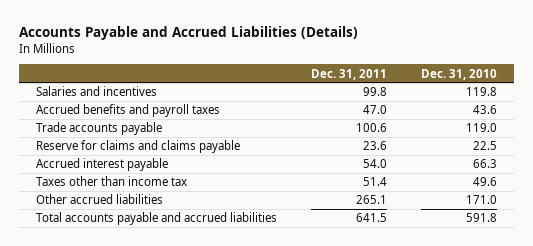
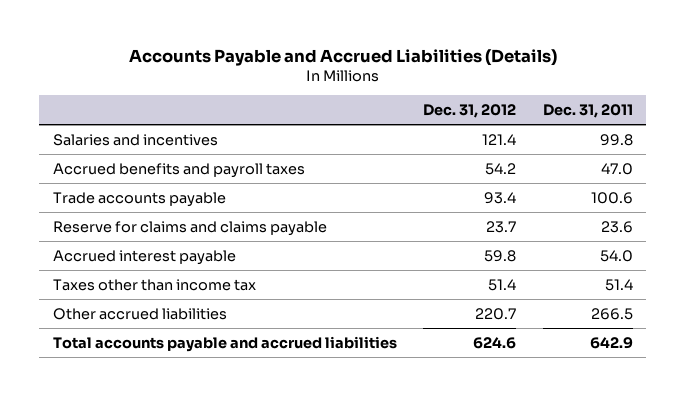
[421,68,498,80] Dec. 31, 2010 -> none
none -> [423,104,517,119] Dec. 31, 2012
[356,195,388,205] 265.1 -> [590,307,633,320] 266.5
[356,213,388,223] 641.5 -> [589,336,633,349] 642.9

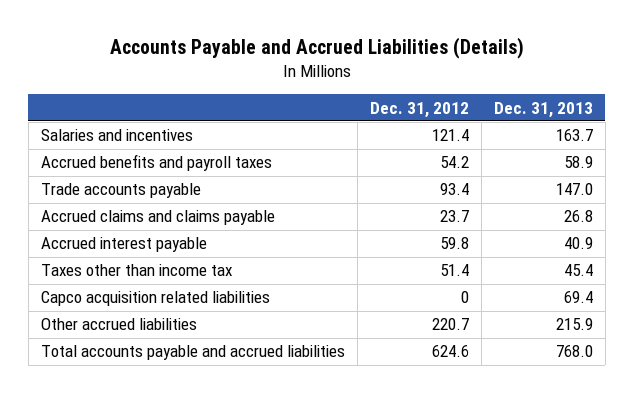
[542,104,633,119] Dec. 31, 2011 -> none
none -> [493,101,593,118] Dec. 31, 2013
[52,220,327,236] Reserve for claims and claims payable -> [40,210,275,226] Accrued claims and claims payable
none -> [40,291,270,307] Capco acquisition related liabilities

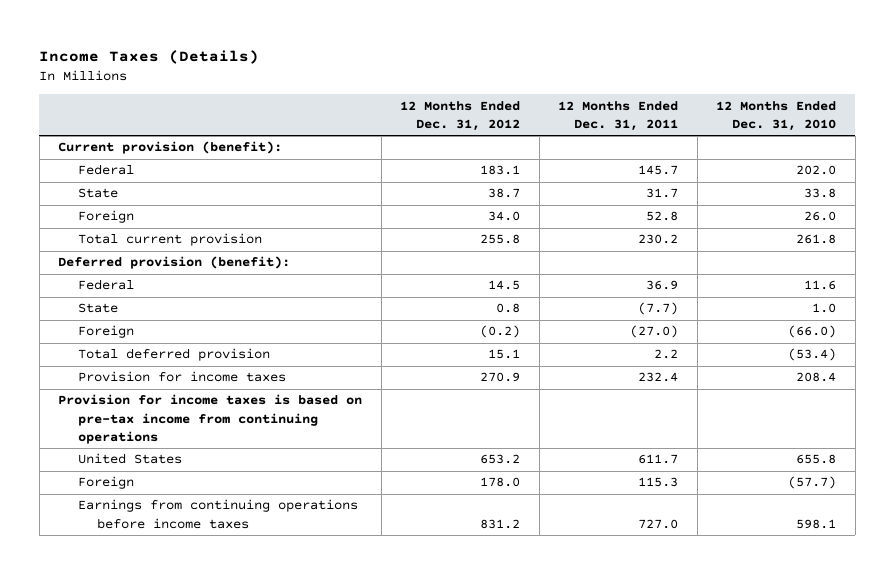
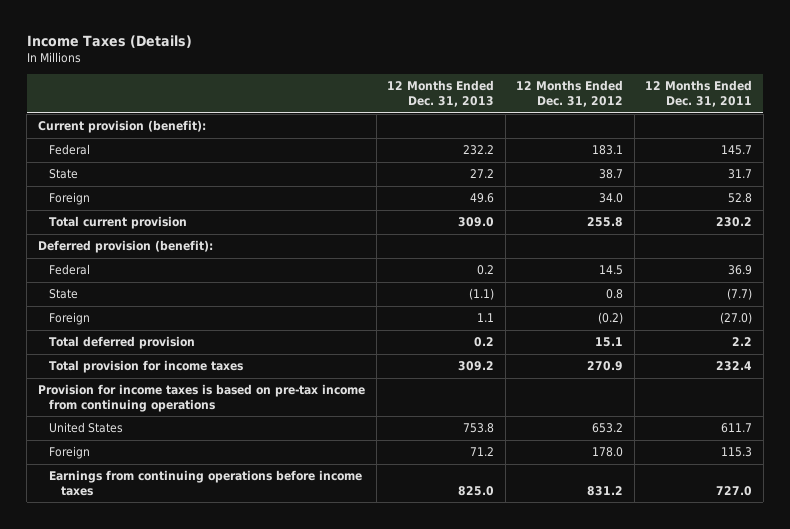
[716,100,837,131] 12 Months Ended Dec. 31, 2010 -> none
none -> [387,80,495,108] 12 Months Ended Dec. 31, 2013
[77,371,286,383] Provision for income taxes -> [49,360,244,374] Total provision for income taxes

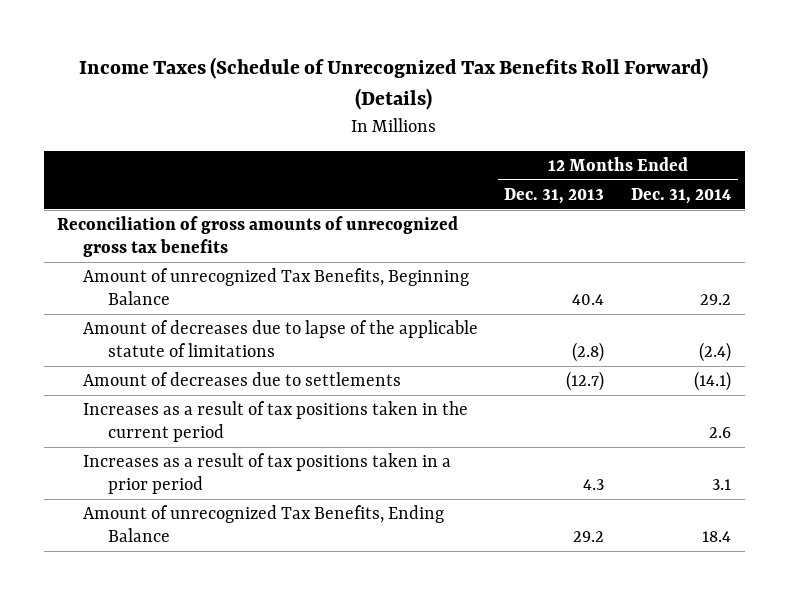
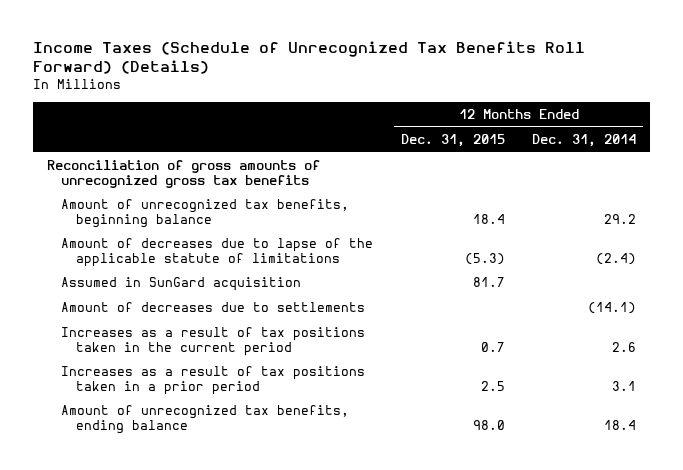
[504,187,605,204] Dec. 31, 2013 -> none
none -> [400,134,505,148] Dec. 31, 2015
[82,267,469,306] Amount of unrecognized Tax Benefits, Beginning Balance -> [61,199,350,228] Amount of unrecognized tax benefits, beginning balance
none -> [61,277,302,292] Assumed in SunGard acquisition
[82,504,444,543] Amount of unrecognized Tax Benefits, Ending Balance -> [61,405,350,434] Amount of unrecognized tax benefits, ending balance

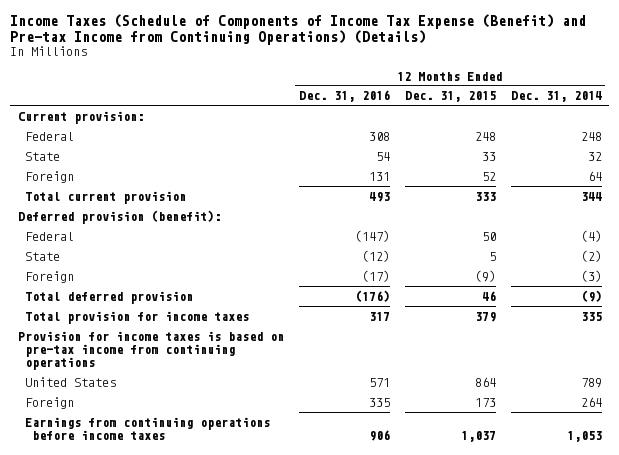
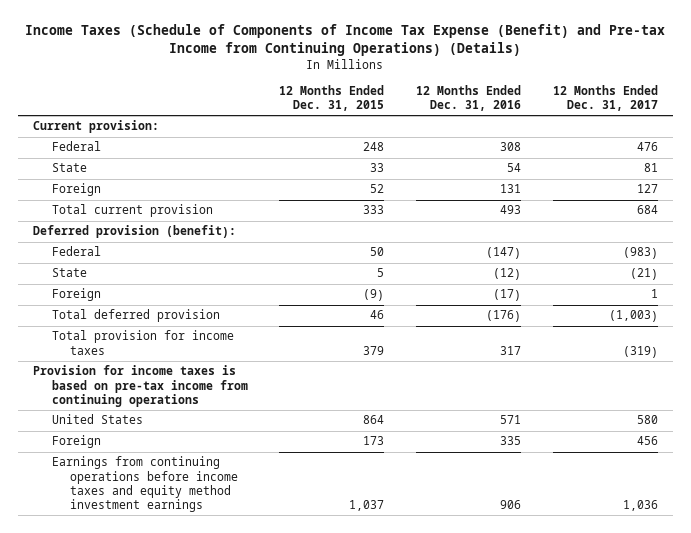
[510,91,602,103] Dec. 31, 2014 -> none
none -> [552,84,658,111] 12 Months Ended Dec. 31, 2017
[24,416,270,440] Earnings from continuing operations before income taxes -> [51,456,238,513] Earnings from continuing operations before income taxes and equity method investment earnings

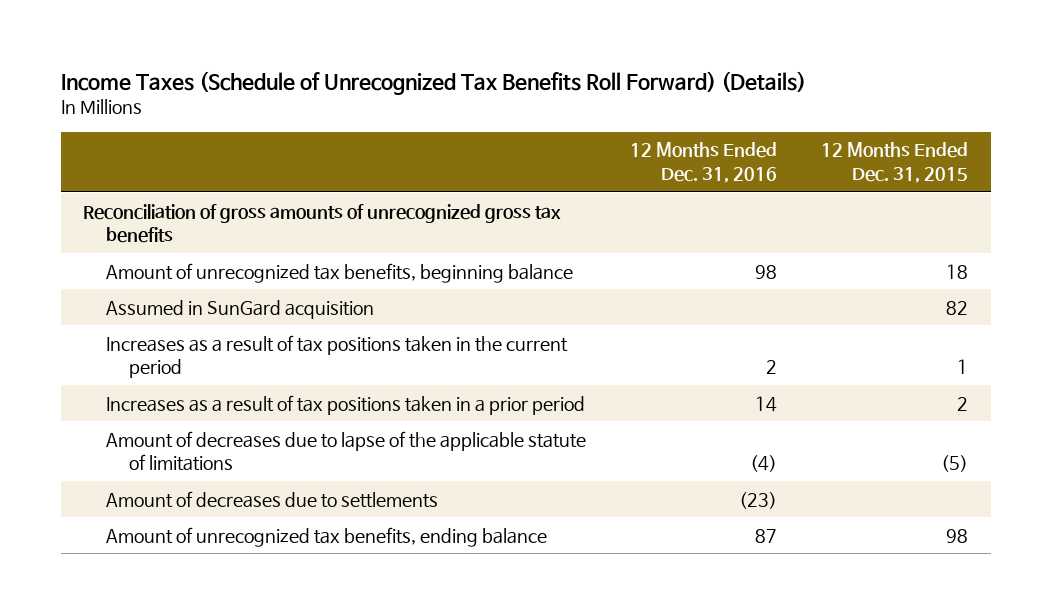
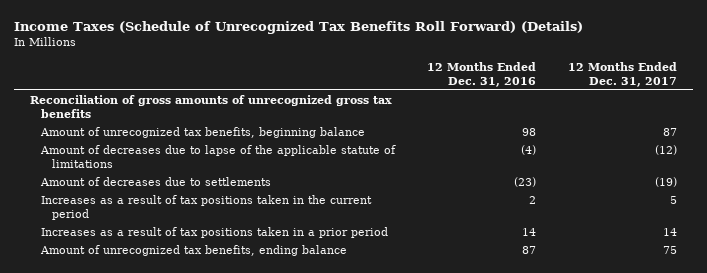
[821,142,969,183] 12 Months Ended Dec. 31, 2015 -> none
none -> [568,61,678,87] 12 Months Ended Dec. 31, 2017
[105,299,374,319] Assumed in SunGard acquisition -> none
[105,334,568,379] Increases as a result of tax positions taken in the current period -> [41,195,373,221] Increases as a result of tax positions taken in the current period
[105,394,585,415] Increases as a result of tax positions taken in a prior period -> [41,227,389,239] Increases as a result of tax positions taken in a prior period

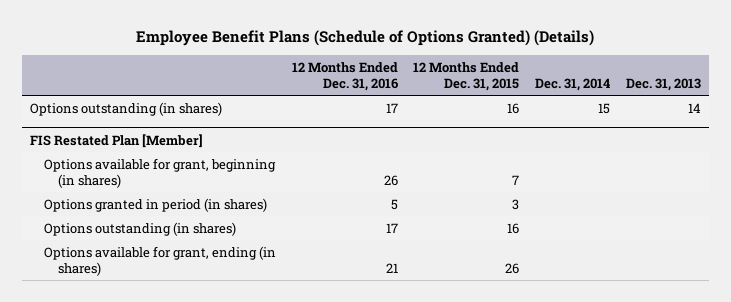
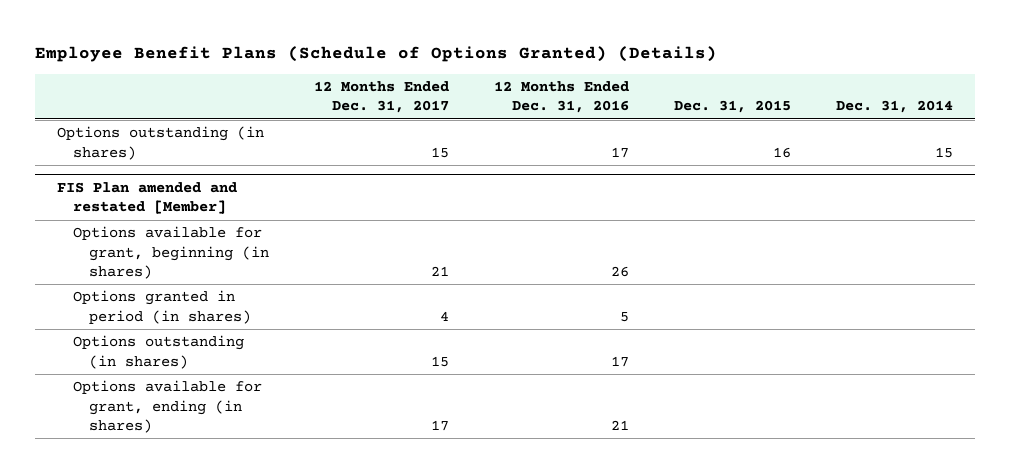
[413,62,520,91] 12 Months Ended Dec. 31, 2015 -> none
[626,77,702,91] Dec. 31, 2013 -> none
none -> [314,80,450,114] 12 Months Ended Dec. 31, 2017
none -> [673,100,791,114] Dec. 31, 2015
[29,133,203,148] FIS Restated Plan [Member] -> [57,181,238,215] FIS Plan amended and restated [Member]

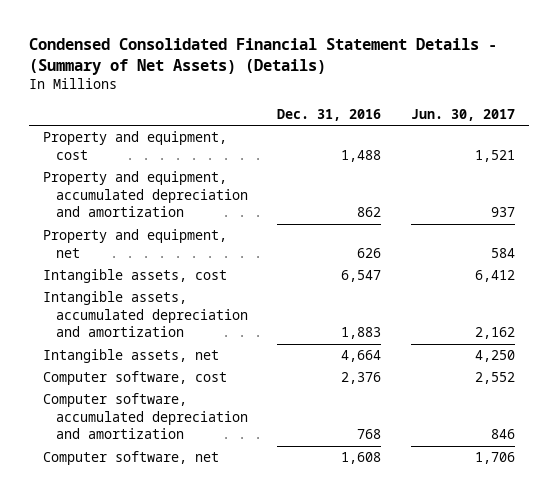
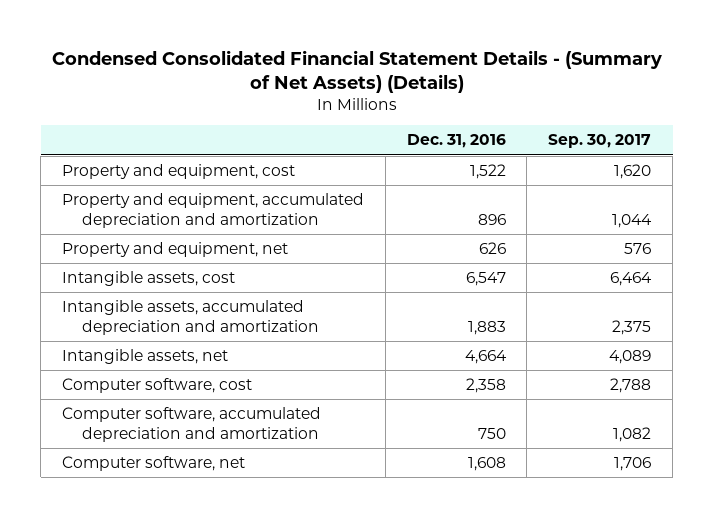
[410,108,515,121] Jun. 30, 2017 -> none
none -> [548,134,652,149] Sep. 30, 2017
[341,149,382,162] 1,488 -> [469,164,506,180] 1,522
[357,207,382,218] 862 -> [477,213,506,225] 896
[341,372,382,385] 2,376 -> [465,378,506,394] 2,358
[357,429,382,440] 768 -> [477,427,506,439] 750

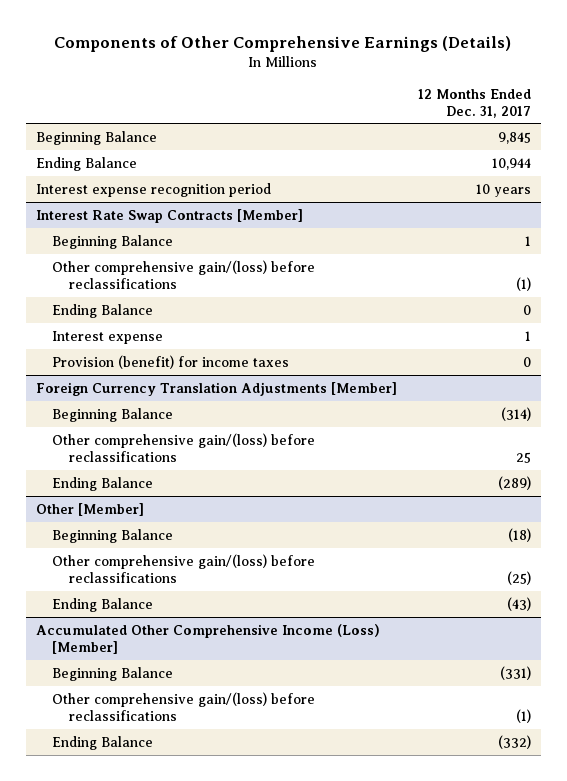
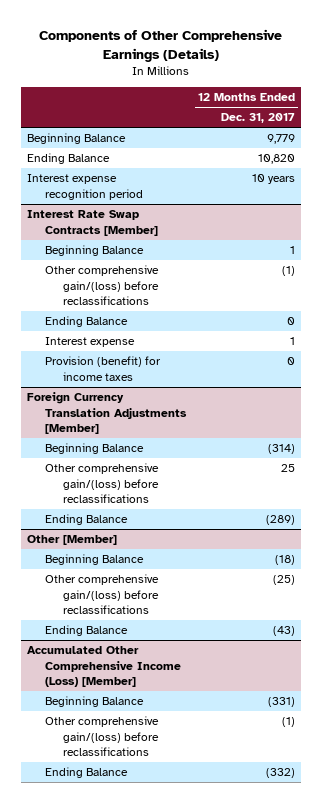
[497,131,531,144] 9,845 -> [267,134,296,145] 9,779
[491,157,531,170] 10,944 -> [258,154,296,165] 10,820

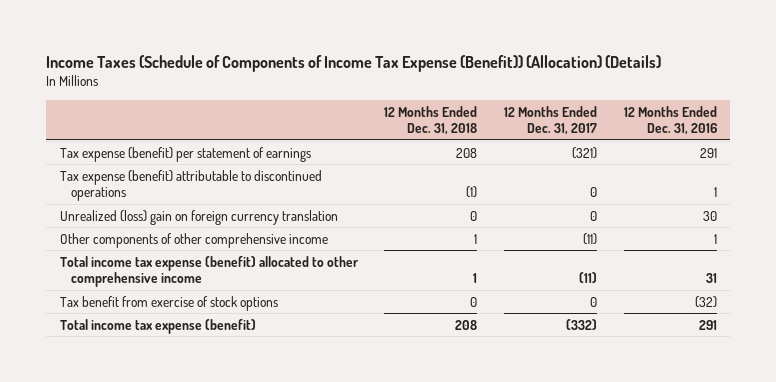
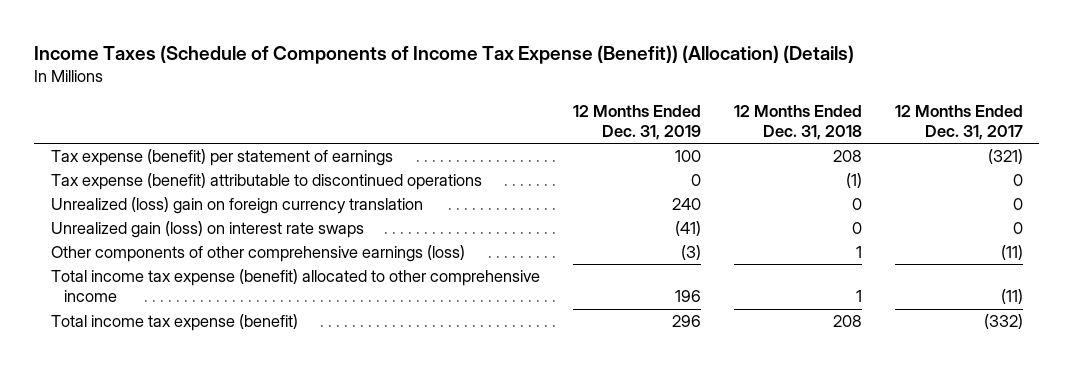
[623,105,717,136] 12 Months Ended Dec. 31, 2016 -> none
none -> [572,104,701,140] 12 Months Ended Dec. 31, 2019
none -> [50,221,364,239] Unrealized gain (loss) on interest rate swaps
[59,232,328,248] Other components of other comprehensive income -> [50,245,465,263] Other components of other comprehensive earnings (loss)
[59,295,278,311] Tax benefit from exercise of stock options -> none

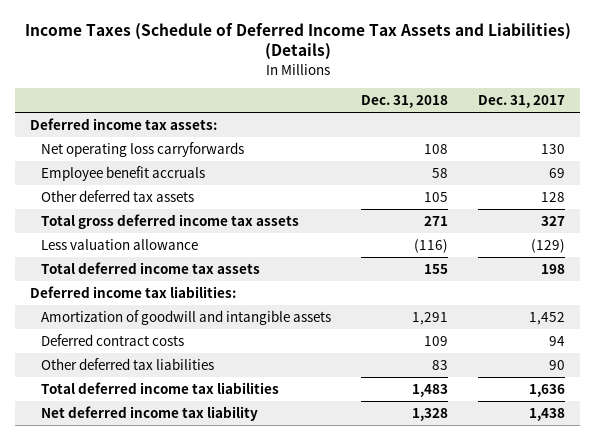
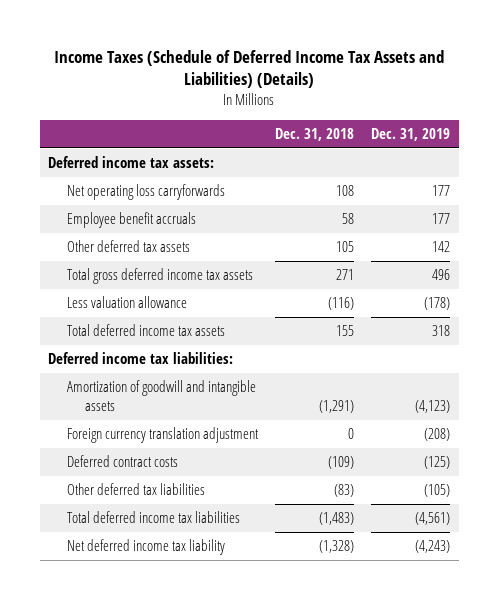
[478,95,566,109] Dec. 31, 2017 -> none
none -> [371,128,451,142] Dec. 31, 2019
[412,311,449,325] 1,291 -> [319,400,355,414] (1,291)
none -> [66,427,259,444] Foreign currency translation adjustment
[424,335,449,346] 109 -> [328,456,355,470] (109)
[432,359,449,370] 83 -> [334,484,355,498] (83)
[412,383,449,397] 1,483 -> [319,512,355,526] (1,483)
[412,407,449,421] 1,328 -> [319,540,355,554] (1,328)

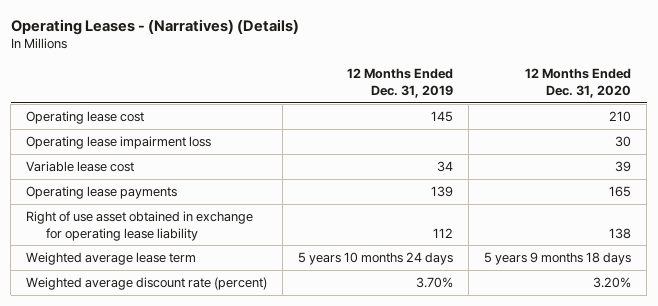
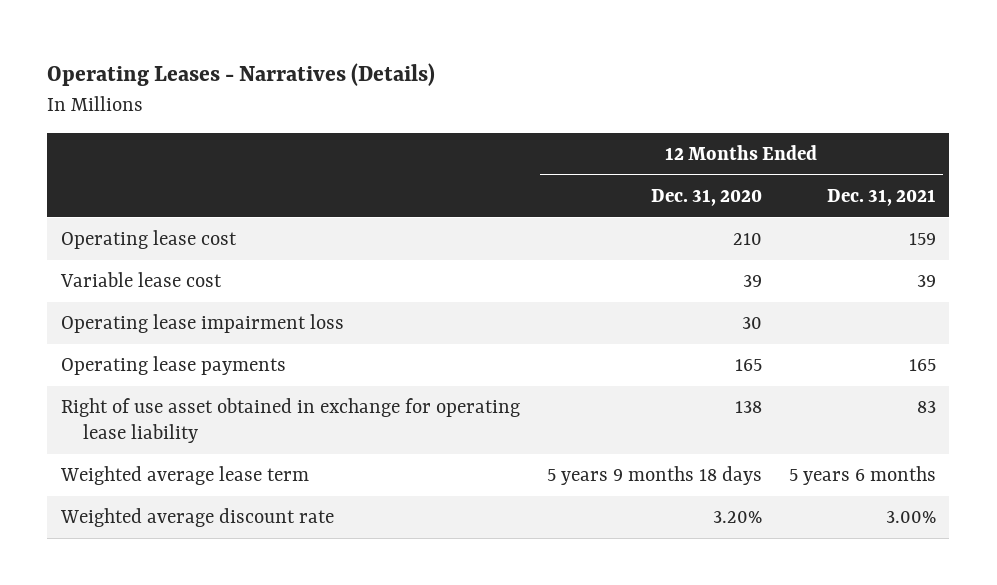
[10,18,299,35] Operating Leases - (Narratives) (Details) -> [47,63,436,87] Operating Leases - Narratives (Details)
[347,68,454,98] 12 Months Ended Dec. 31, 2019 -> none
none -> [826,188,936,206] Dec. 31, 2021
[26,136,212,150] Operating lease impairment loss -> [60,314,344,334] Operating lease impairment loss
[26,277,268,291] Weighted average discount rate (percent) -> [59,508,334,528] Weighted average discount rate

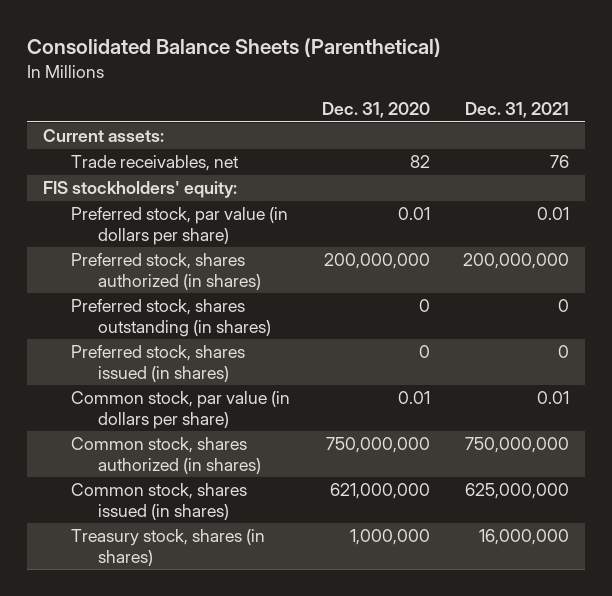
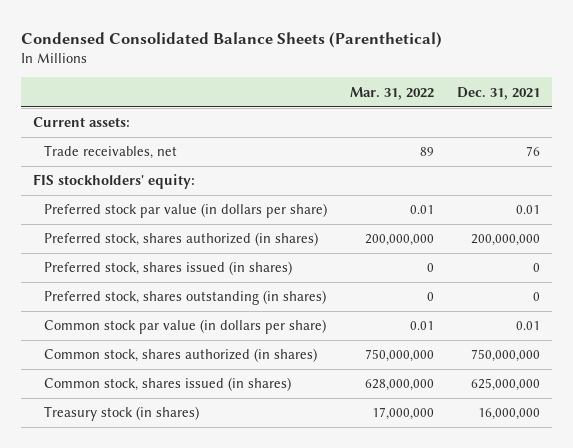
[27,38,442,58] Consolidated Balance Sheets (Parenthetical) -> [21,31,443,48] Condensed Consolidated Balance Sheets (Parenthetical)
[322,102,431,119] Dec. 31, 2020 -> none
none -> [349,86,434,100] Mar. 31, 2022
[70,207,288,245] Preferred stock, par value (in dollars per share) -> [43,203,327,219] Preferred stock par value (in dollars per share)
[70,299,272,337] Preferred stock, shares outstanding (in shares) -> [43,290,326,306] Preferred stock, shares outstanding (in shares)
[70,391,290,429] Common stock, par value (in dollars per share) -> [43,319,326,335] Common stock par value (in dollars per share)
[70,529,265,566] Treasury stock, shares (in shares) -> [43,406,199,422] Treasury stock (in shares)

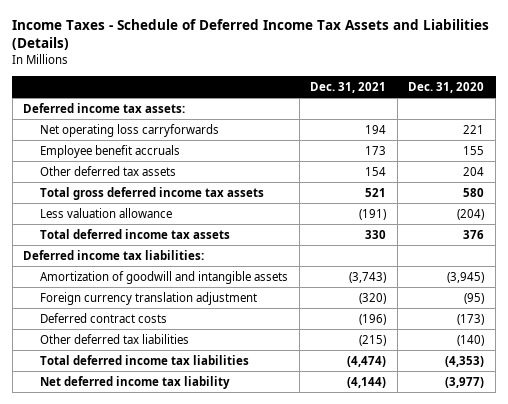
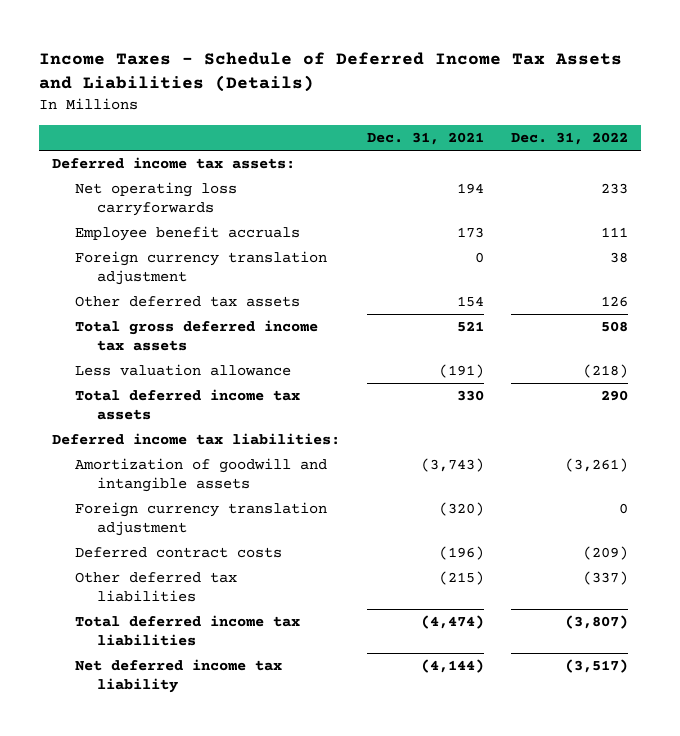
[408,81,485,93] Dec. 31, 2020 -> none
none -> [510,132,628,146] Dec. 31, 2022
none -> [74,251,327,285] Foreign currency translation adjustment

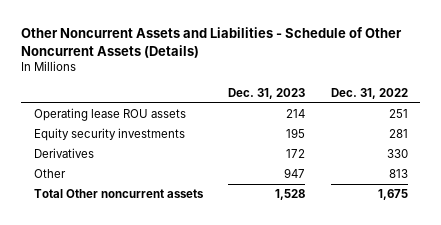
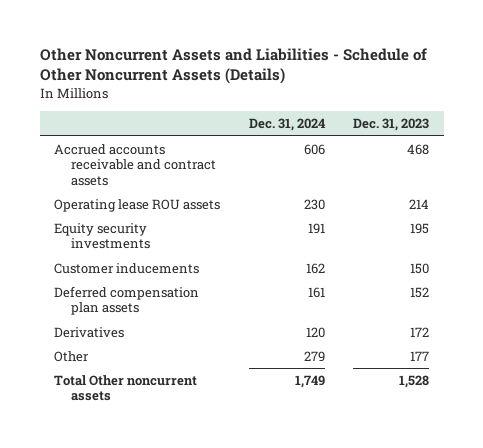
[330,87,408,99] Dec. 31, 2022 -> none
none -> [248,117,325,131] Dec. 31, 2024
none -> [53,143,217,186] Accrued accounts receivable and contract assets
none -> [53,262,199,274] Customer inducements
none -> [53,285,199,316] Deferred compensation plan assets
[284,168,306,179] 947 -> [410,350,430,361] 177

